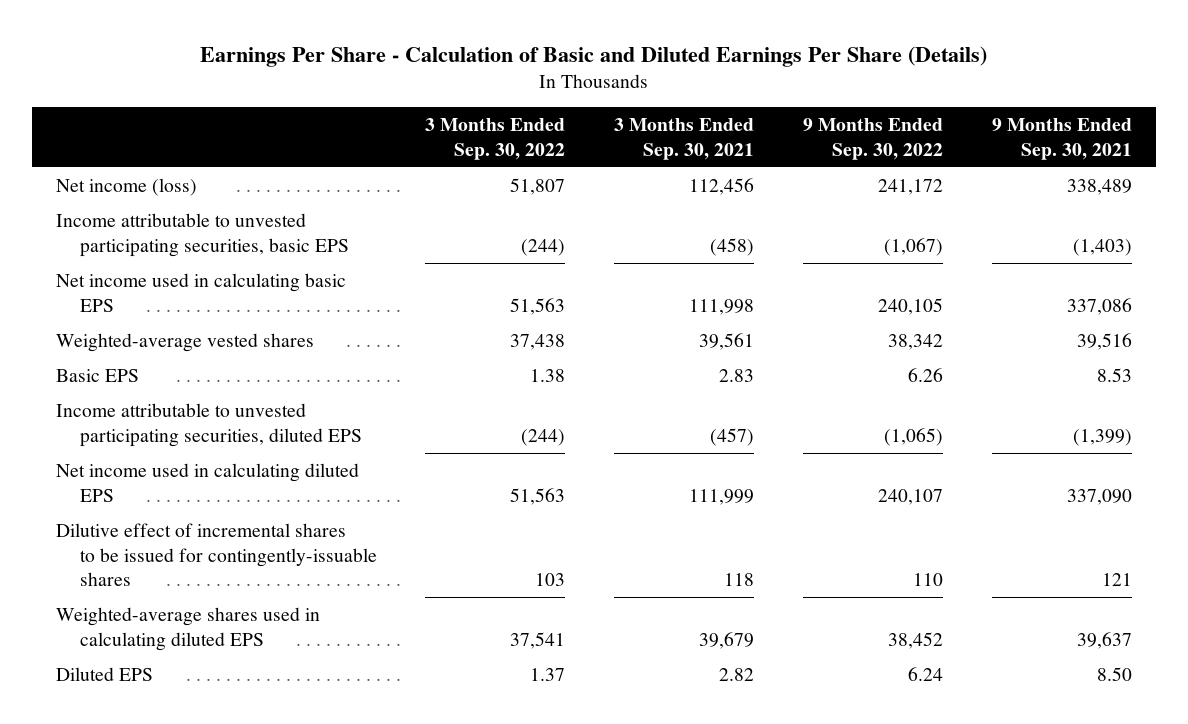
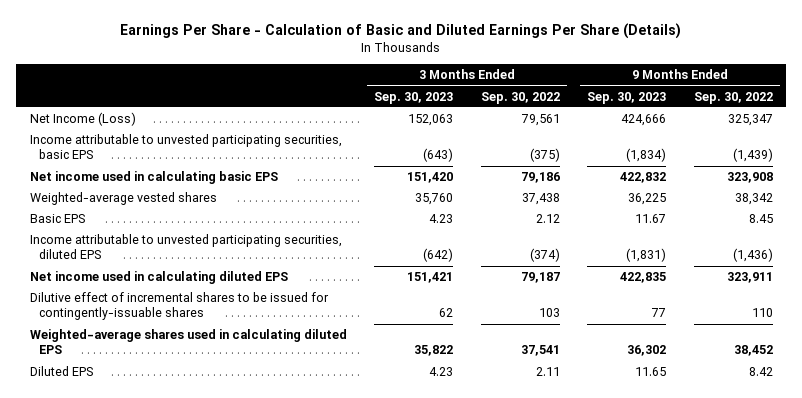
[614,118,755,160] 3 Months Ended Sep. 30, 2021 -> none
[991,118,1132,160] 9 Months Ended Sep. 30, 2021 -> none
none -> [374,91,454,104] Sep. 30, 2023
none -> [587,91,667,104] Sep. 30, 2023
[55,177,197,196] Net income (loss) -> [29,112,136,127] Net Income (Loss)
[510,177,566,195] 51,807 -> [520,114,560,127] 79,561
[877,178,943,195] 241,172 -> [727,114,773,127] 325,347
[521,238,566,256] (244) -> [529,148,560,163] (375)
[883,237,943,256] (1,067) -> [732,148,773,163] (1,439)
[510,297,566,315] 51,563 -> [520,172,560,184] 79,186
[877,297,943,315] 240,105 -> [726,172,773,184] 323,908
[530,368,566,382] 1.38 -> [535,214,560,224] 2.12
[907,367,943,382] 6.26 -> [748,214,773,224] 8.45
[521,428,566,446] (244) -> [529,248,560,263] (374)
[883,427,943,446] (1,065) -> [732,248,773,263] (1,436)
[510,487,566,505] 51,563 -> [520,272,560,284] 79,187
[877,488,943,505] 240,107 -> [726,272,773,284] 323,911
[530,667,566,681] 1.37 -> [535,367,560,377] 2.11
[907,666,943,681] 6.24 -> [748,367,773,377] 8.42

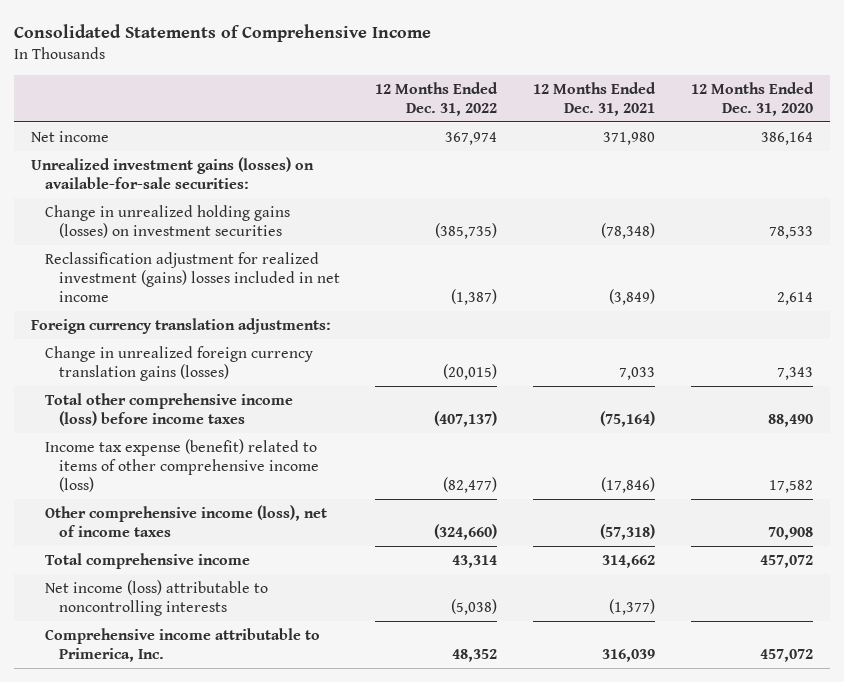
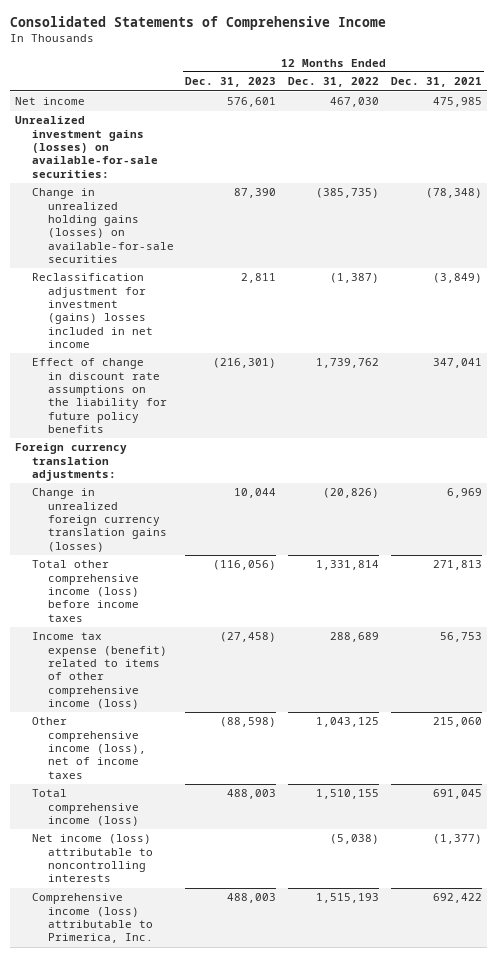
[690,81,814,117] 12 Months Ended Dec. 31, 2020 -> none
none -> [185,77,277,88] Dec. 31, 2023
[445,131,498,145] 367,974 -> [330,97,380,108] 467,030
[603,131,656,145] 371,980 -> [432,97,482,108] 475,985
[45,204,291,239] Change in unrealized holding gains (losses) on investment securities -> [31,188,174,264] Change in unrealized holding gains (losses) on available-for-sale securities
[45,251,340,303] Reclassification adjustment for realized investment (gains) losses included in net income -> [31,273,153,349] Reclassification adjustment for investment (gains) losses included in net income
none -> [31,358,167,434] Effect of change in discount rate assumptions on the liability for future policy benefits
[443,364,498,381] (20,015) -> [323,488,380,499] (20,826)
[619,367,656,381] 7,033 -> [446,488,482,499] 6,969
[434,411,498,428] (407,137) -> [316,560,380,571] 1,331,814
[600,411,656,428] (75,164) -> [432,560,482,571] 271,813
[443,477,498,494] (82,477) -> [330,632,380,643] 288,689
[601,477,656,494] (17,846) -> [439,632,482,643] 56,753
[434,524,498,541] (324,660) -> [316,717,380,728] 1,043,125
[600,524,656,541] (57,318) -> [432,717,482,728] 215,060
[45,552,251,569] Total comprehensive income -> [31,789,139,827] Total comprehensive income (loss)
[452,554,498,568] 43,314 -> [316,789,380,800] 1,510,155
[602,554,656,568] 314,662 -> [432,789,482,800] 691,045
[45,627,321,663] Comprehensive income attributable to Primerica, Inc. -> [31,893,153,944] Comprehensive income (loss) attributable to Primerica, Inc.
[452,649,498,663] 48,352 -> [316,893,380,904] 1,515,193
[602,649,656,663] 316,039 -> [432,893,482,904] 692,422

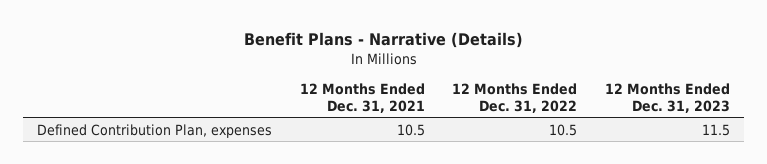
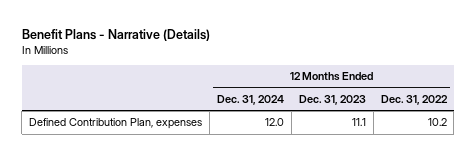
[299,83,425,113] 12 Months Ended Dec. 31, 2021 -> none
none -> [217,95,285,106] Dec. 31, 2024
[549,123,578,136] 10.5 -> [427,118,447,127] 10.2
[701,123,730,136] 11.5 -> [351,118,366,127] 11.1

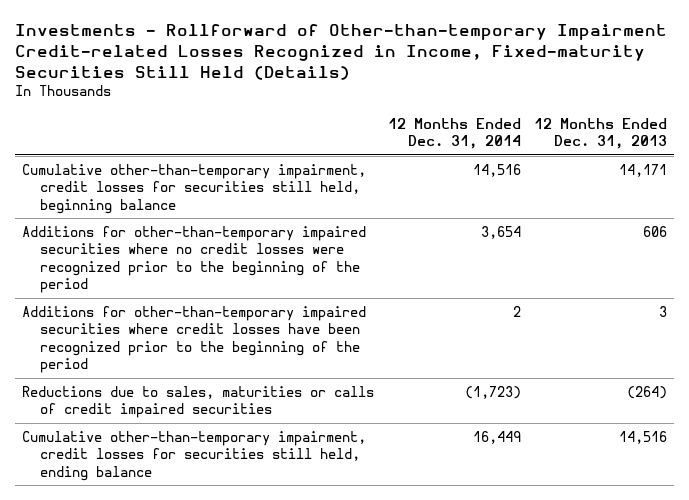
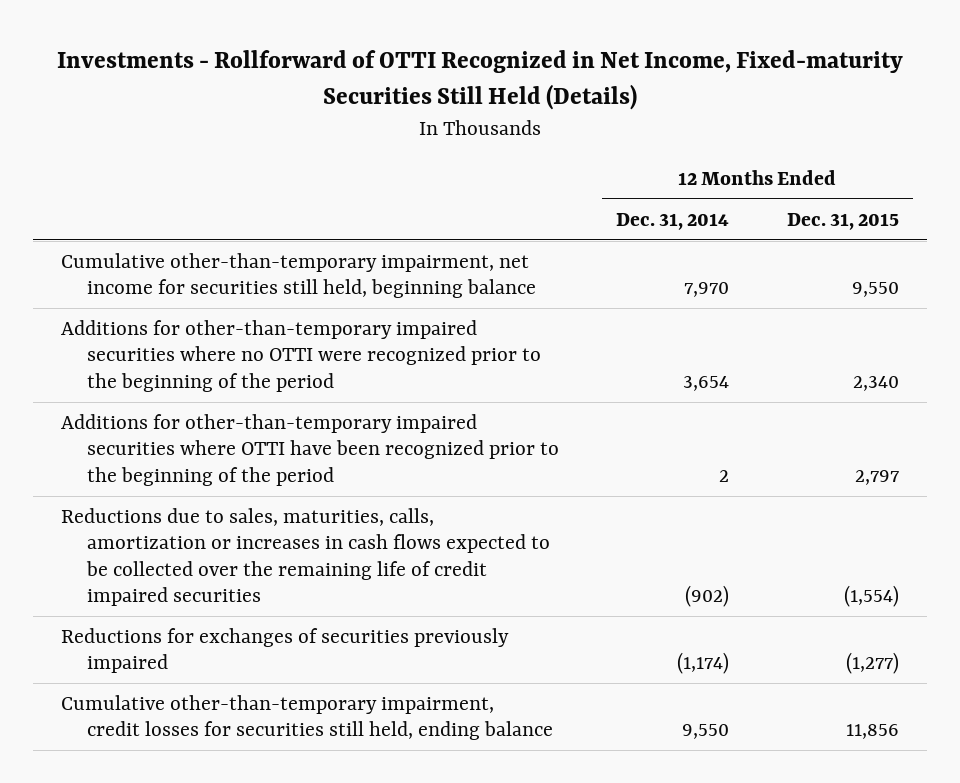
[15,24,668,81] Investments - Rollforward of Other-than-temporary Impairment Credit-related Losses Recognized in Income, Fixed-maturity Securities Still Held (Details) -> [57,50,904,110] Investments - Rollforward of OTTI Recognized in Net Income, Fixed-maturity Securities Still Held (Details)
[534,117,668,150] 12 Months Ended Dec. 31, 2013 -> none
none -> [786,212,899,230] Dec. 31, 2015
[22,385,375,419] Reductions due to sales, maturities or calls of credit impaired securities -> none
[22,163,367,214] Cumulative other-than-temporary impairment, credit losses for securities still held, beginning balance -> [61,253,537,299] Cumulative other-than-temporary impairment, net income for securities still held, beginning balance
[472,163,521,177] 14,516 -> [684,282,730,298] 7,970
[22,225,367,294] Additions for other-than-temporary impaired securities where no credit losses were recognized prior to the beginning of the period -> [61,320,542,392] Additions for other-than-temporary impaired securities where no OTTI were recognized prior to the beginning of the period
[22,305,367,374] Additions for other-than-temporary impaired securities where credit losses have been recognized prior to the beginning of the period -> [61,414,560,486] Additions for other-than-temporary impaired securities where OTTI have been recognized prior to the beginning of the period
none -> [61,508,551,607] Reductions due to sales, maturities, calls, amortization or increases in cash flows expected to be collected over the remaining life of credit impaired securities
none -> [61,628,510,674] Reductions for exchanges of securities previously impaired
[472,430,521,444] 16,449 -> [682,724,730,740] 9,550

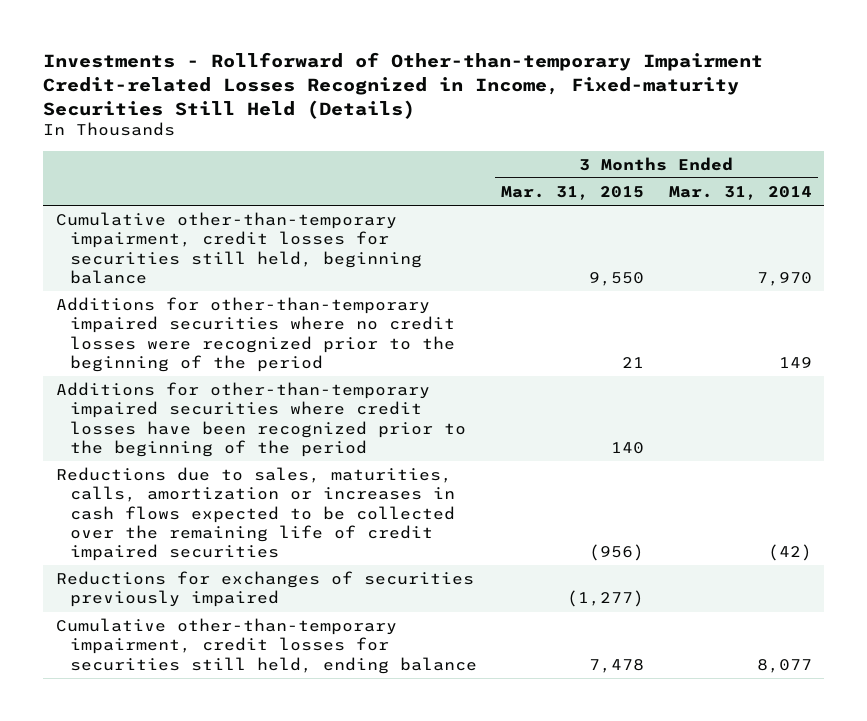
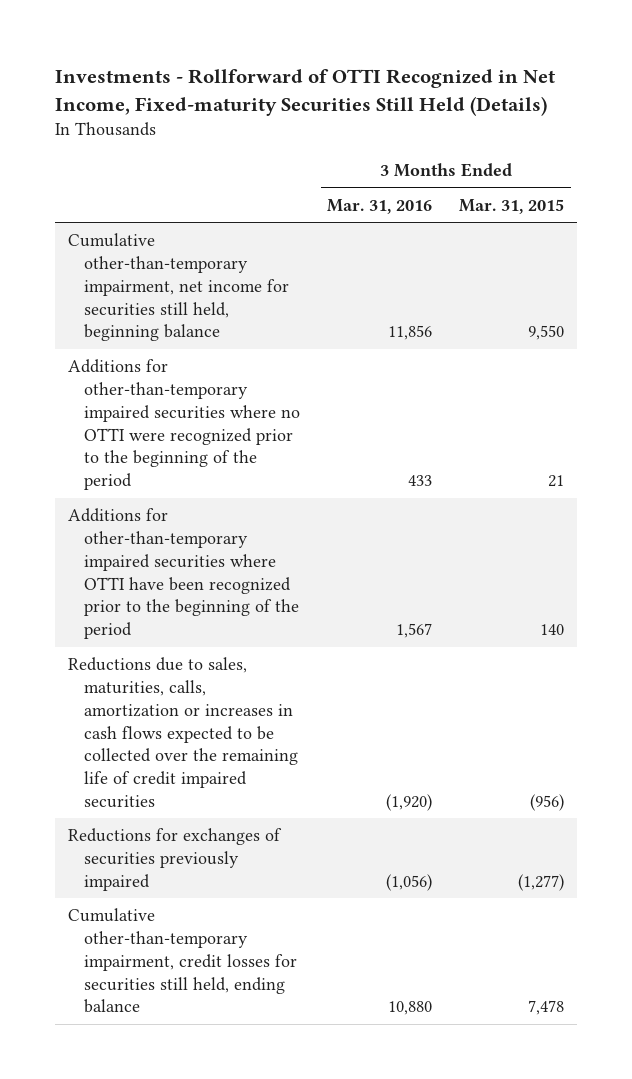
[43,52,764,119] Investments - Rollforward of Other-than-temporary Impairment Credit-related Losses Recognized in Income, Fixed-maturity Securities Still Held (Details) -> [54,68,555,116] Investments - Rollforward of OTTI Recognized in Net Income, Fixed-maturity Securities Still Held (Details)
[668,185,812,200] Mar. 31, 2014 -> none
none -> [327,198,433,214] Mar. 31, 2016
[55,211,422,284] Cumulative other-than-temporary impairment, credit losses for securities still held, beginning balance -> [68,233,290,342] Cumulative other-than-temporary impairment, net income for securities still held, beginning balance
[55,296,455,372] Additions for other-than-temporary impaired securities where no credit losses were recognized prior to the beginning of the period -> [68,359,301,491] Additions for other-than-temporary impaired securities where no OTTI were recognized prior to the beginning of the period
[55,381,466,457] Additions for other-than-temporary impaired securities where credit losses have been recognized prior to the beginning of the period -> [68,508,300,640] Additions for other-than-temporary impaired securities where OTTI have been recognized prior to the beginning of the period

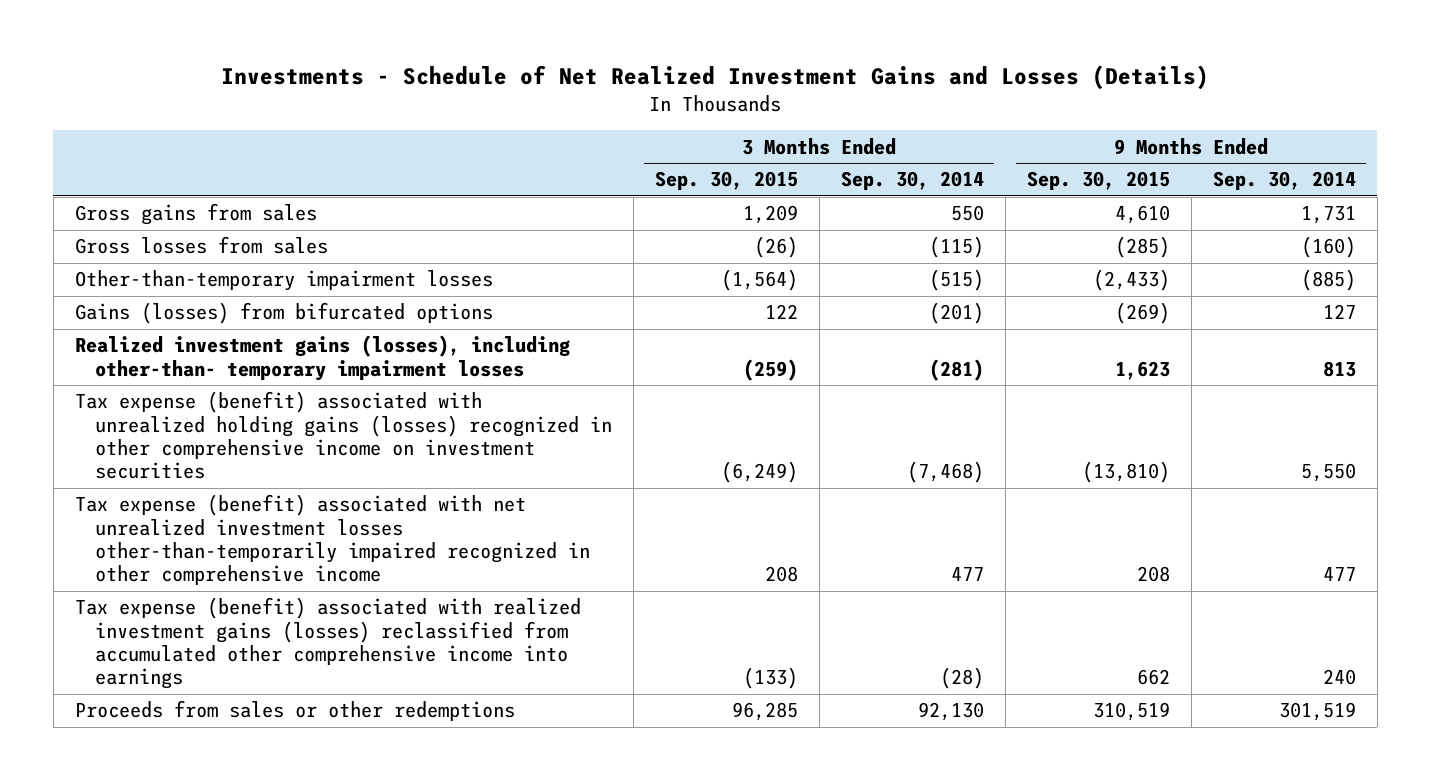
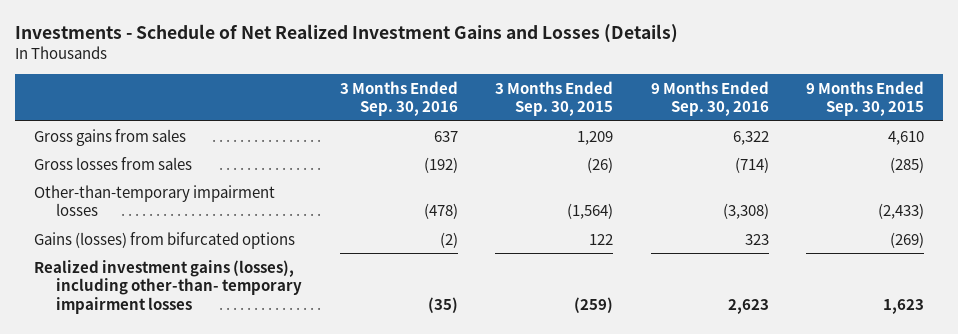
[840,171,984,191] Sep. 30, 2014 -> none
[1212,171,1356,191] Sep. 30, 2014 -> none
none -> [339,80,458,117] 3 Months Ended Sep. 30, 2016
none -> [650,80,769,117] 9 Months Ended Sep. 30, 2016
[74,391,612,480] Tax expense (benefit) associated with unrealized holding gains (losses) recognized in other comprehensive income on investment securities -> none
[74,494,590,586] Tax expense (benefit) associated with net unrealized investment losses other-than-temporarily impaired recognized in other comprehensive income -> none
[74,597,581,690] Tax expense (benefit) associated with realized investment gains (losses) reclassified from accumulated other comprehensive income into earnings -> none
[74,700,515,722] Proceeds from sales or other redemptions -> none

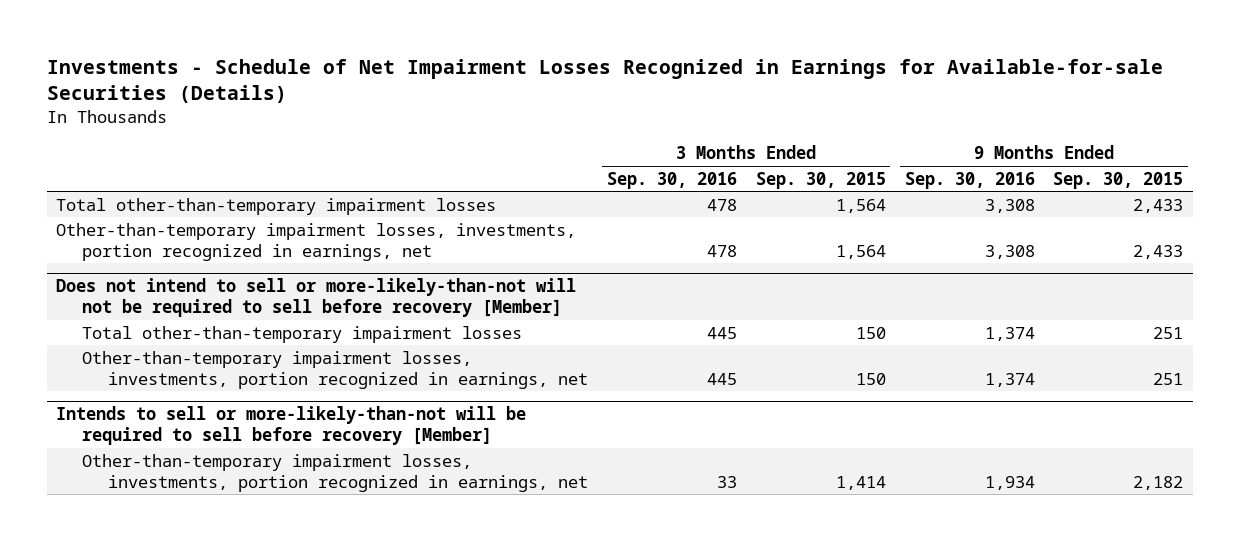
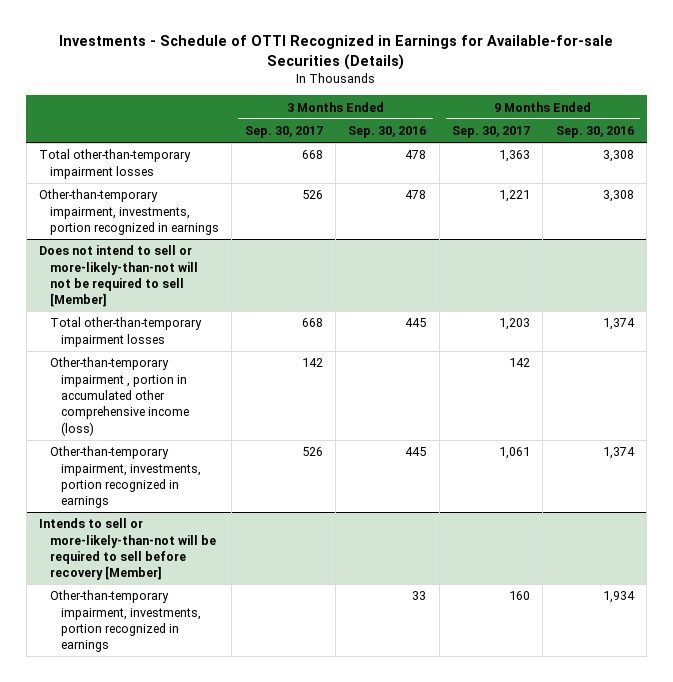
[46,58,1163,104] Investments - Schedule of Net Impairment Losses Recognized in Earnings for Available-for-sale Securities (Details) -> [59,34,614,70] Investments - Schedule of OTTI Recognized in Earnings for Available-for-sale Securities (Details)
[755,171,886,189] Sep. 30, 2015 -> none
[1053,171,1184,189] Sep. 30, 2015 -> none
none -> [244,125,323,138] Sep. 30, 2017
none -> [452,125,531,138] Sep. 30, 2017
[56,222,577,261] Other-than-temporary impairment losses, investments, portion recognized in earnings, net -> [38,189,219,235] Other-than-temporary impairment, investments, portion recognized in earnings
[56,278,577,318] Does not intend to sell or more-likely-than-not will not be required to sell before recovery [Member] -> [38,245,198,308] Does not intend to sell or more-likely-than-not will not be required to sell [Member]
none -> [49,357,189,436] Other-than-temporary impairment , portion in accumulated other comprehensive income (loss)
[82,350,589,389] Other-than-temporary impairment losses, investments, portion recognized in earnings, net -> [49,446,201,509] Other-than-temporary impairment, investments, portion recognized in earnings
[82,453,589,492] Other-than-temporary impairment losses, investments, portion recognized in earnings, net -> [49,590,201,653] Other-than-temporary impairment, investments, portion recognized in earnings

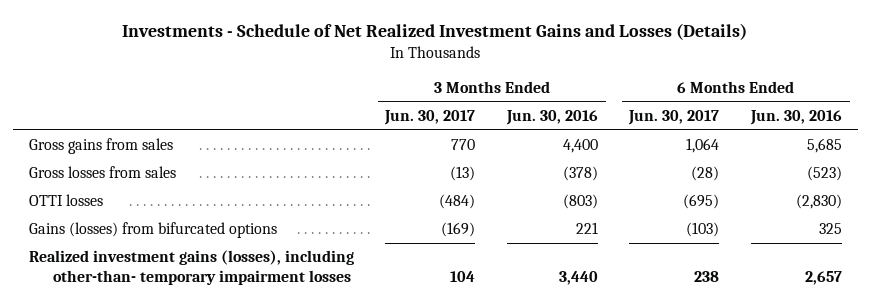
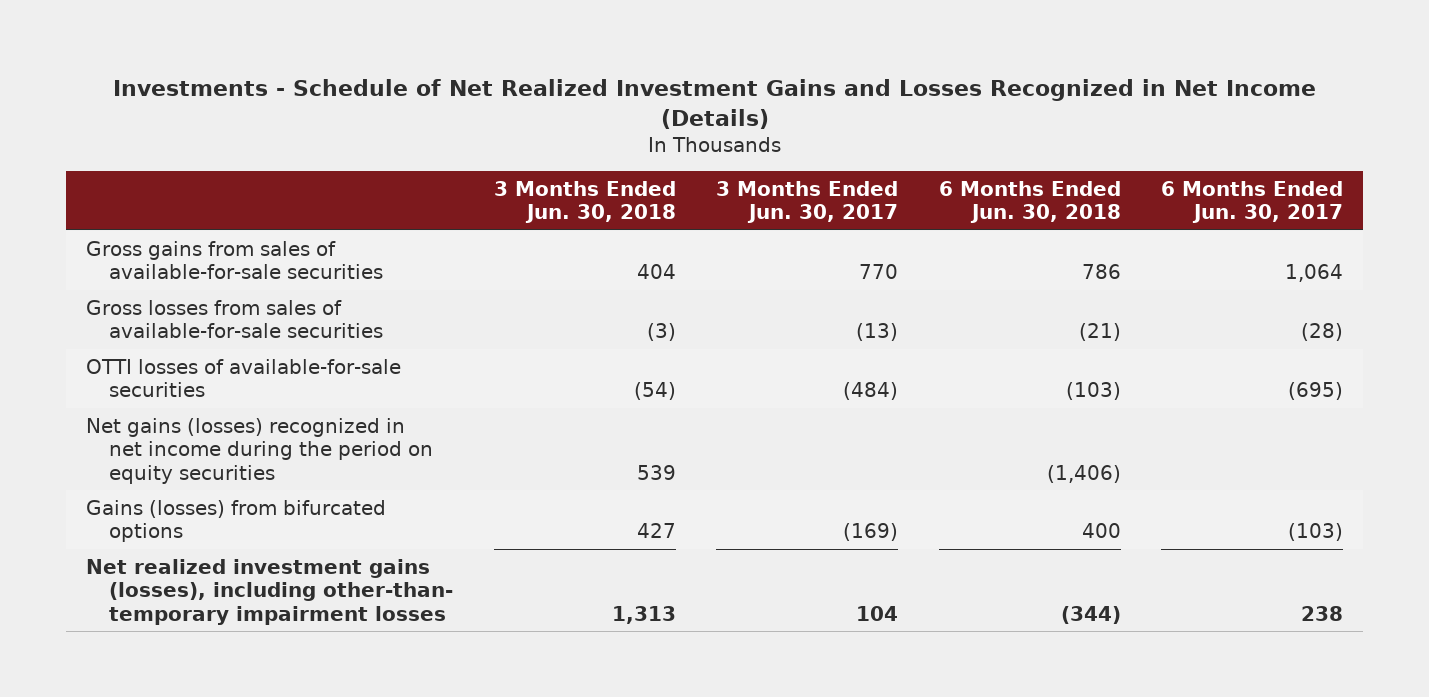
[122,23,748,41] Investments - Schedule of Net Realized Investment Gains and Losses (Details) -> [112,78,1316,129] Investments - Schedule of Net Realized Investment Gains and Losses Recognized in Net Income (Details)
[505,109,598,125] Jun. 30, 2016 -> none
[749,109,842,125] Jun. 30, 2016 -> none
none -> [493,180,676,223] 3 Months Ended Jun. 30, 2018
none -> [938,180,1121,223] 6 Months Ended Jun. 30, 2018
[28,138,173,155] Gross gains from sales -> [86,240,384,280] Gross gains from sales of available-for-sale securities
[28,166,176,179] Gross losses from sales -> [86,299,384,339] Gross losses from sales of available-for-sale securities
[28,194,103,207] OTTI losses -> [86,358,402,398] OTTI losses of available-for-sale securities
none -> [86,417,434,484] Net gains (losses) recognized in net income during the period on equity securities
[28,250,354,285] Realized investment gains (losses), including other-than- temporary impairment losses -> [86,558,454,625] Net realized investment gains (losses), including other-than- temporary impairment losses

